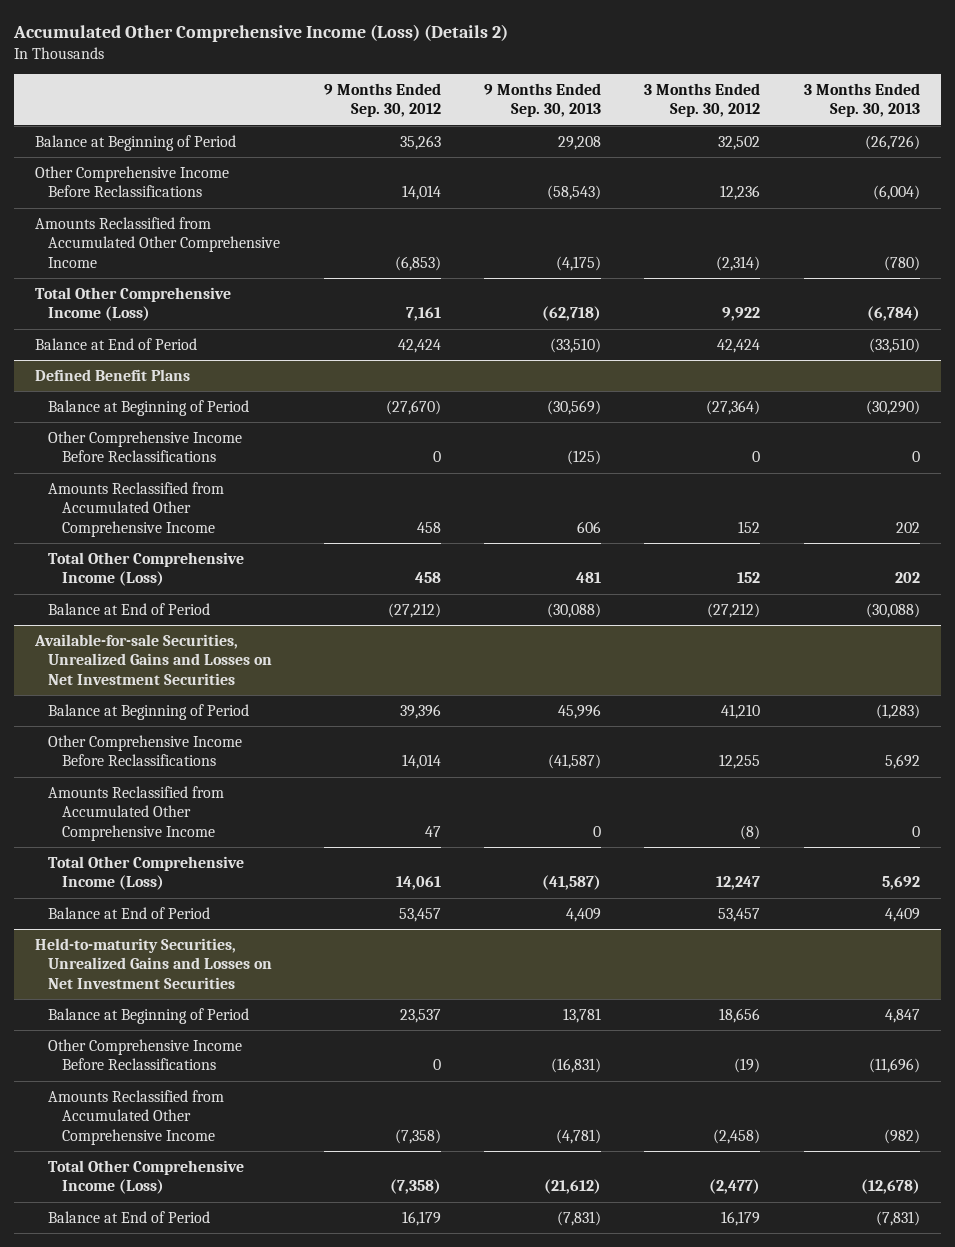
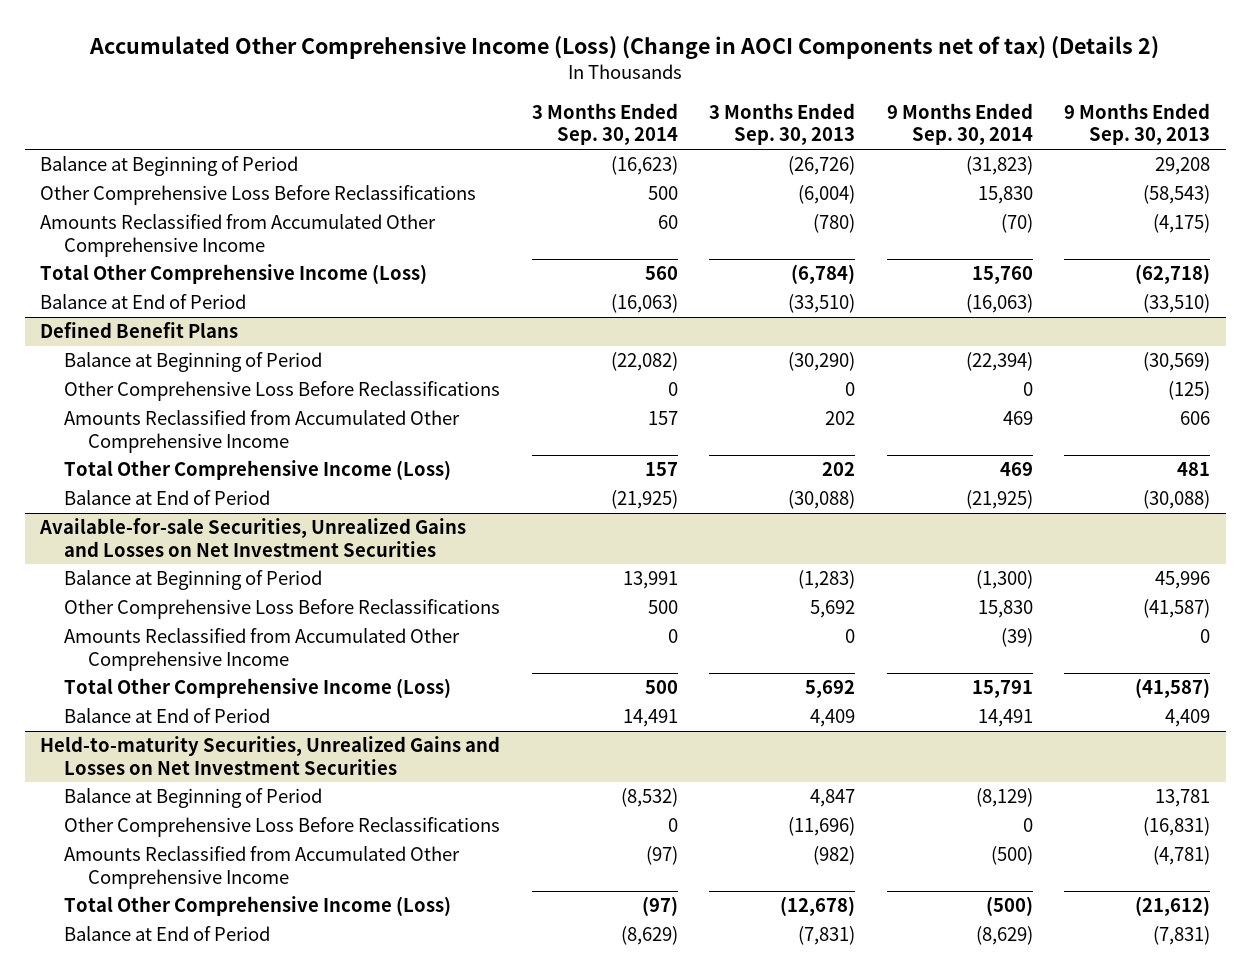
[12,23,508,42] Accumulated Other Comprehensive Income (Loss) (Details 2) -> [89,35,1160,59] Accumulated Other Comprehensive Income (Loss) (Change in AOCI Components net of tax) (Details 2)
[323,82,441,118] 9 Months Ended Sep. 30, 2012 -> none
[644,82,761,118] 3 Months Ended Sep. 30, 2012 -> none
none -> [531,102,678,146] 3 Months Ended Sep. 30, 2014
none -> [886,102,1033,146] 9 Months Ended Sep. 30, 2014
[35,165,230,198] Other Comprehensive Income Before Reclassifications -> [40,185,477,206] Other Comprehensive Loss Before Reclassifications
[48,430,243,463] Other Comprehensive Income Before Reclassifications -> [64,381,501,402] Other Comprehensive Loss Before Reclassifications
[48,734,243,767] Other Comprehensive Income Before Reclassifications -> [64,599,501,620] Other Comprehensive Loss Before Reclassifications
[48,1038,243,1071] Other Comprehensive Income Before Reclassifications -> [64,817,501,838] Other Comprehensive Loss Before Reclassifications

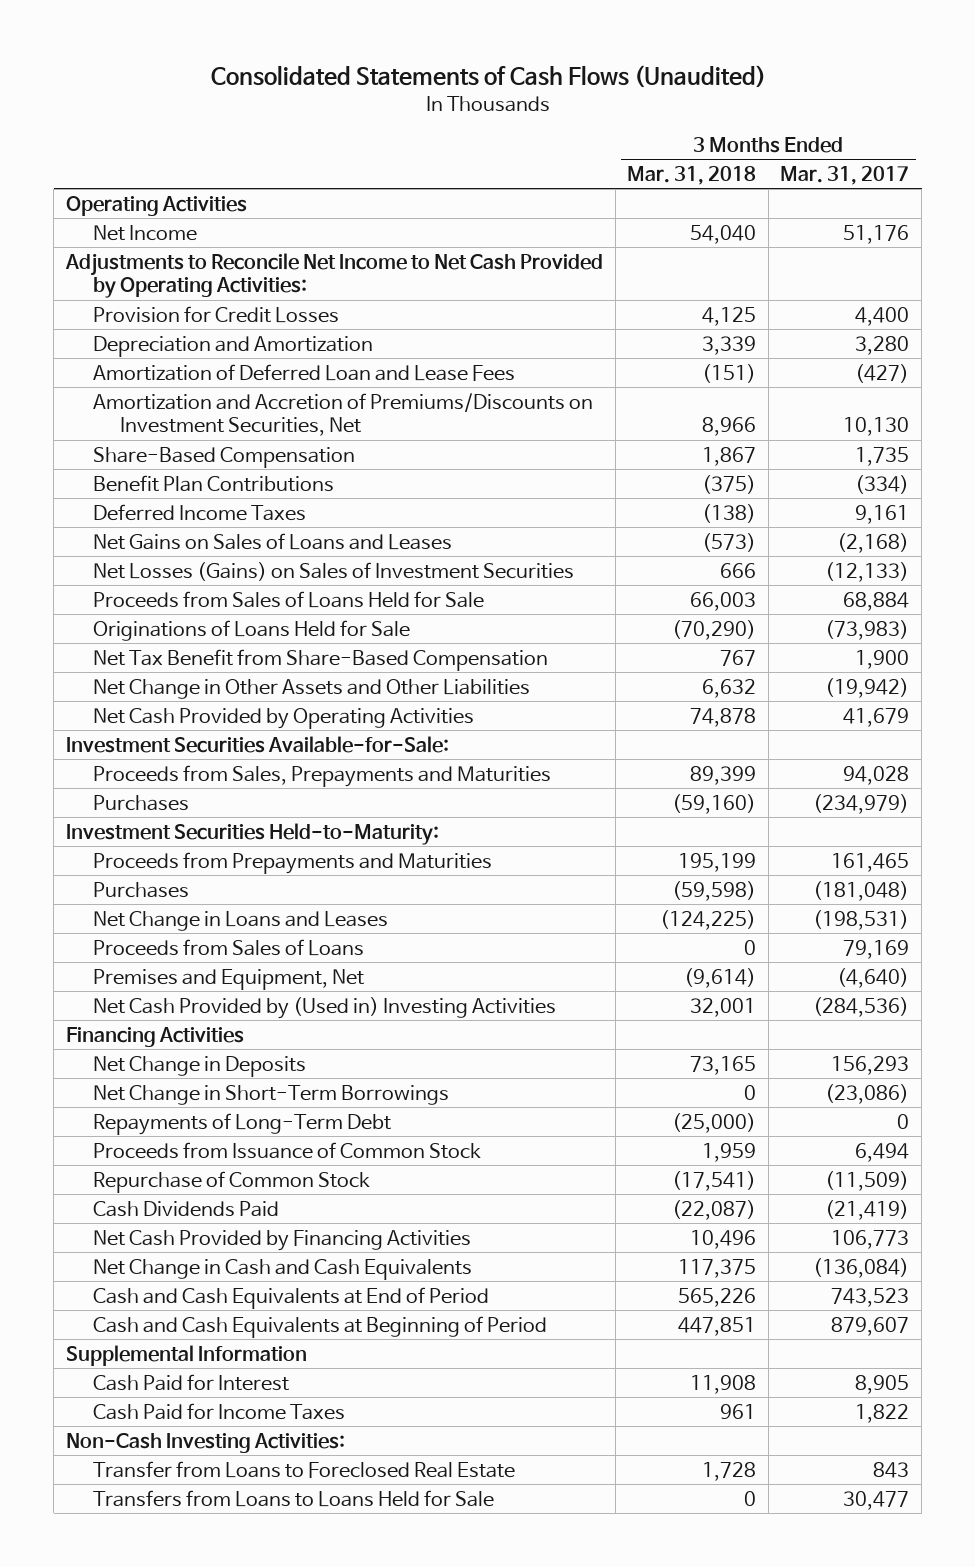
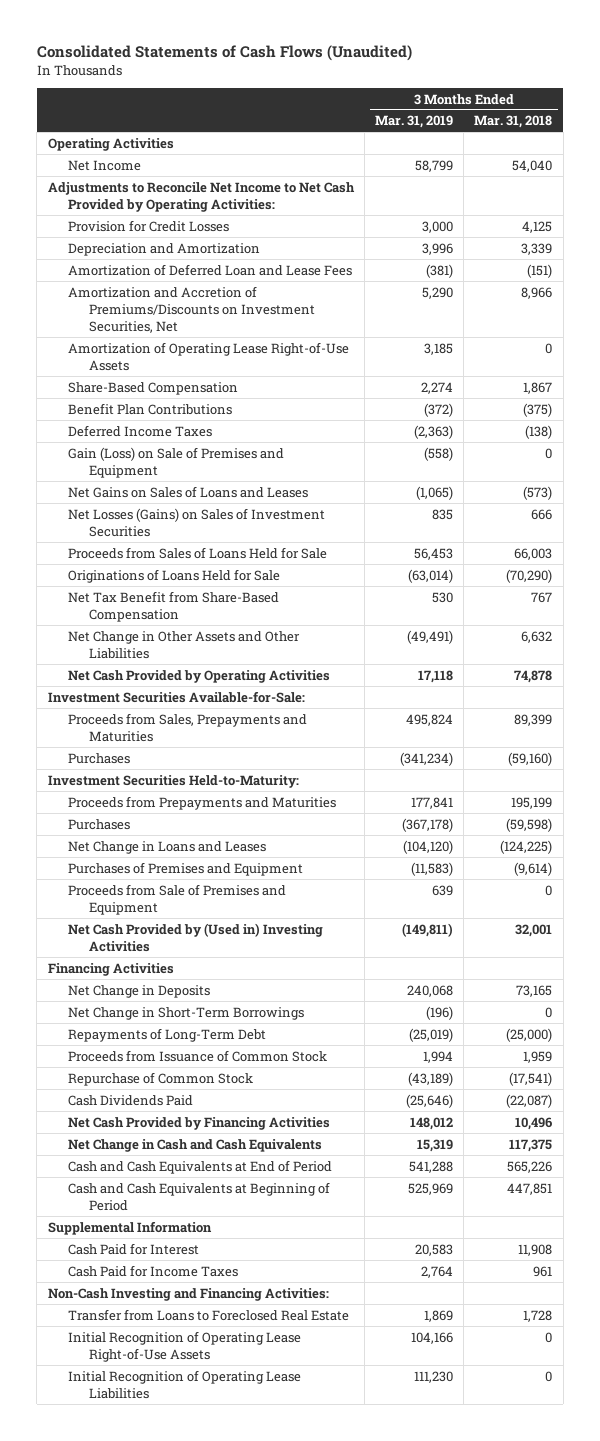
[780,166,910,186] Mar. 31, 2017 -> none
none -> [375,115,454,129] Mar. 31, 2019
none -> [68,341,350,371] Amortization of Operating Lease Right-of-Use Assets
none -> [68,446,285,478] Gain (Loss) on Sale of Premises and Equipment
[93,938,365,956] Proceeds from Sales of Loans -> none
[93,968,365,990] Premises and Equipment, Net -> [68,861,304,876] Purchases of Premises and Equipment
none -> [68,883,287,915] Proceeds from Sale of Premises and Equipment
[65,1432,345,1453] Non-Cash Investing Activities: -> [47,1287,329,1301] Non-Cash Investing and Financing Activities:
[93,1489,495,1507] Transfers from Loans to Loans Held for Sale -> none
none -> [68,1330,302,1362] Initial Recognition of Operating Lease Right-of-Use Assets
none -> [68,1369,302,1399] Initial Recognition of Operating Lease Liabilities

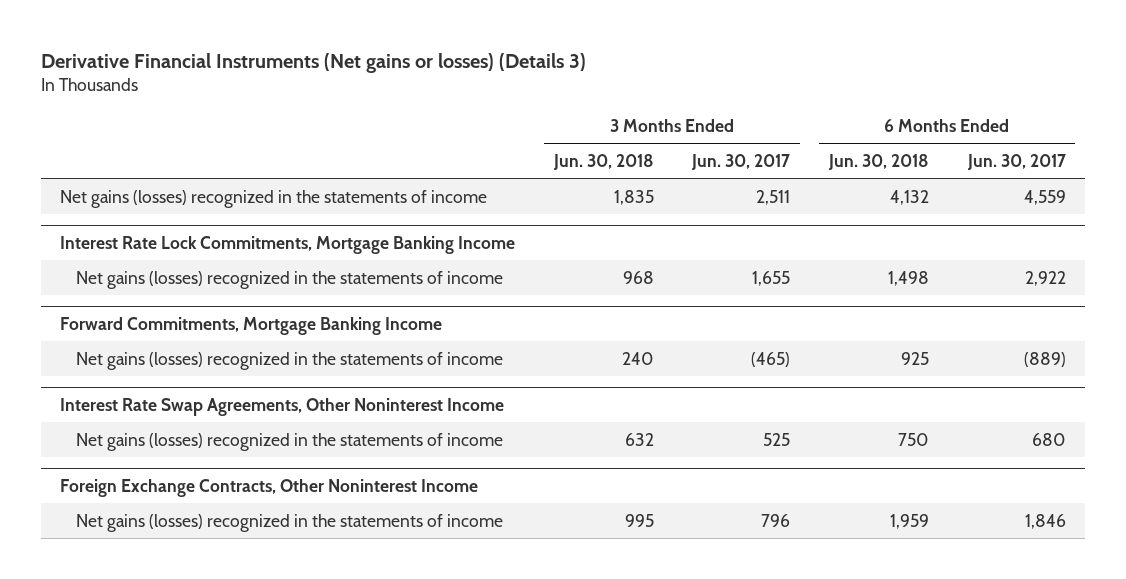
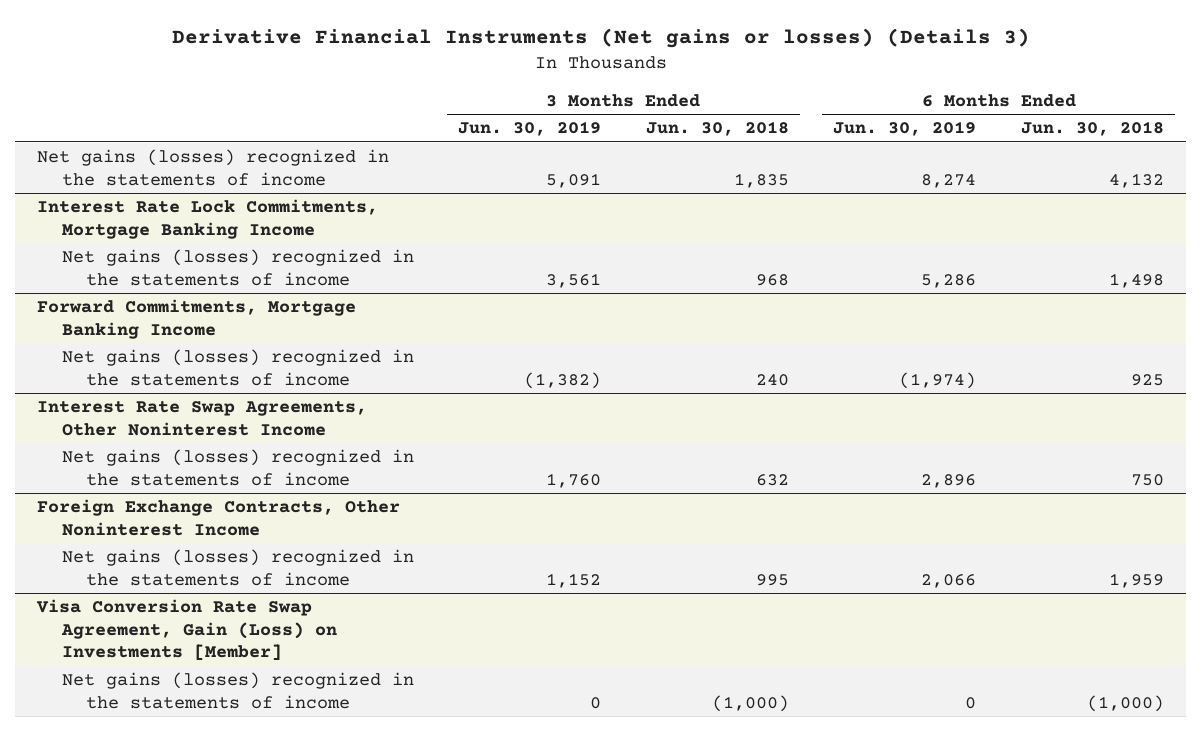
[691,154,791,171] Jun. 30, 2017 -> none
[966,154,1066,171] Jun. 30, 2017 -> none
none -> [458,121,602,137] Jun. 30, 2019
none -> [833,121,977,137] Jun. 30, 2019
none -> [36,599,337,661] Visa Conversion Rate Swap Agreement, Gain (Loss) on Investments [Member]
none -> [61,672,414,709] Net gains (losses) recognized in the statements of income

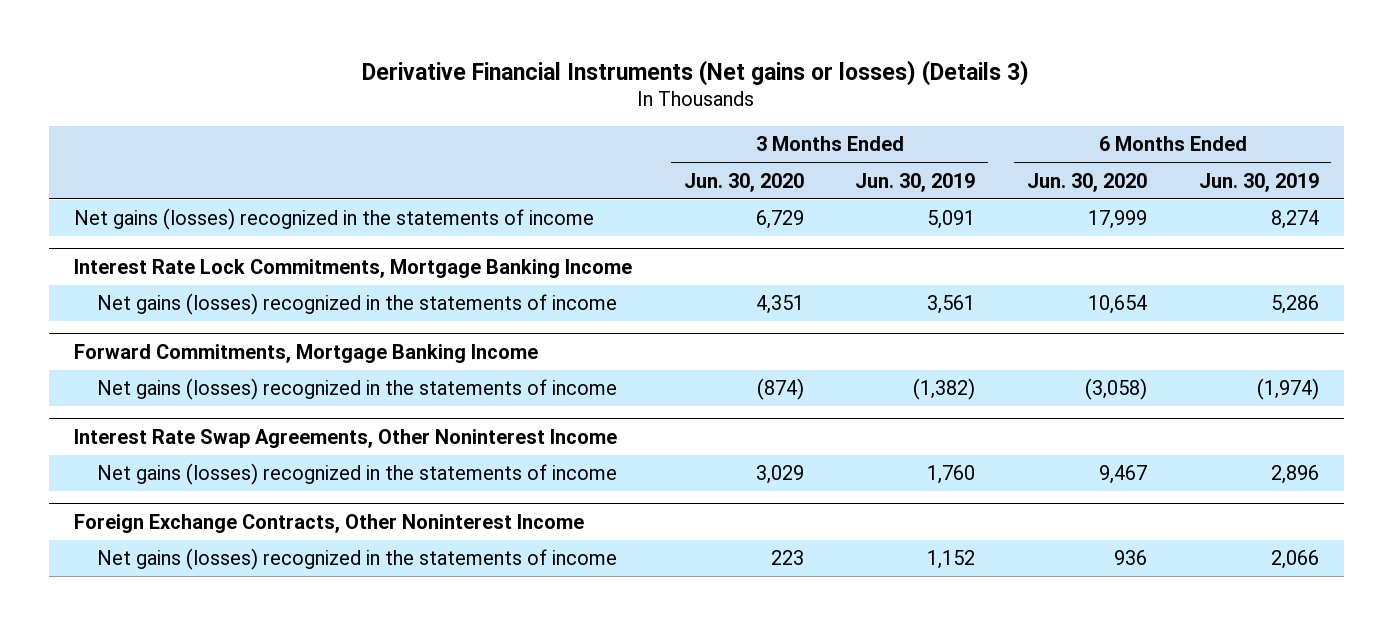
[645,121,789,137] Jun. 30, 2018 -> none
[1020,121,1164,137] Jun. 30, 2018 -> none
none -> [683,172,804,192] Jun. 30, 2020
none -> [1027,172,1148,192] Jun. 30, 2020
[36,599,337,661] Visa Conversion Rate Swap Agreement, Gain (Loss) on Investments [Member] -> none
[61,672,414,709] Net gains (losses) recognized in the statements of income -> none

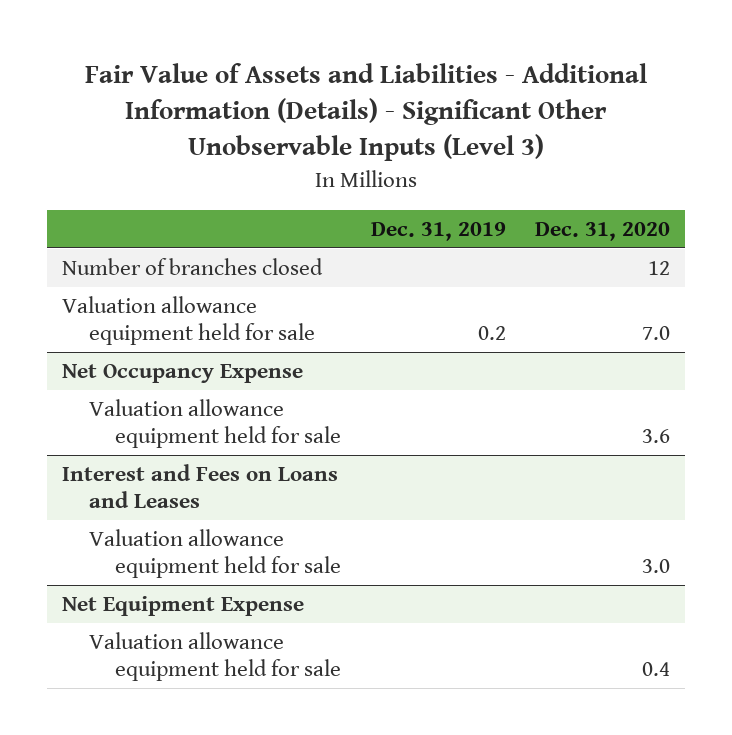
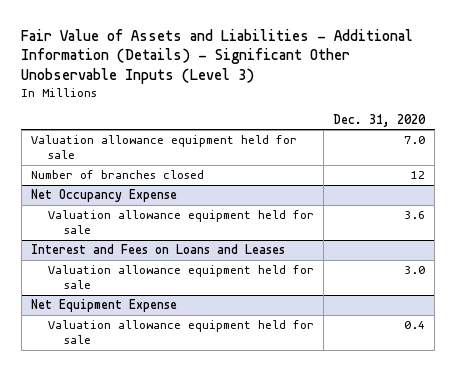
[370,221,506,241] Dec. 31, 2019 -> none
[62,258,324,276] Number of branches closed -> [30,170,204,180] Number of branches closed

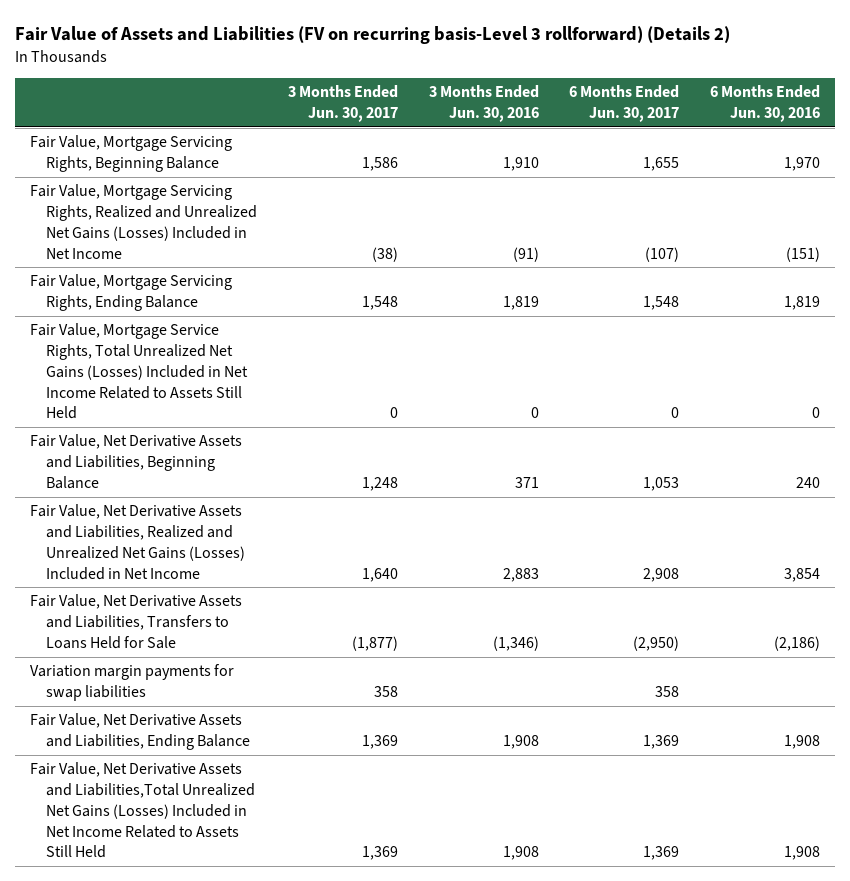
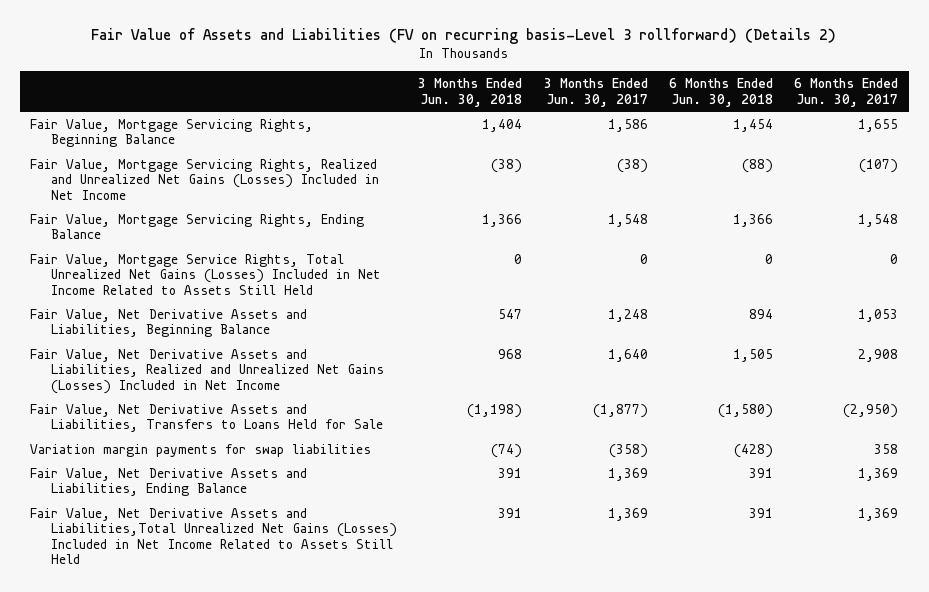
[428,85,539,123] 3 Months Ended Jun. 30, 2016 -> none
[709,85,820,123] 6 Months Ended Jun. 30, 2016 -> none
none -> [418,77,523,107] 3 Months Ended Jun. 30, 2018
none -> [669,77,774,107] 6 Months Ended Jun. 30, 2018
[373,686,398,698] 358 -> [608,443,648,458] (358)

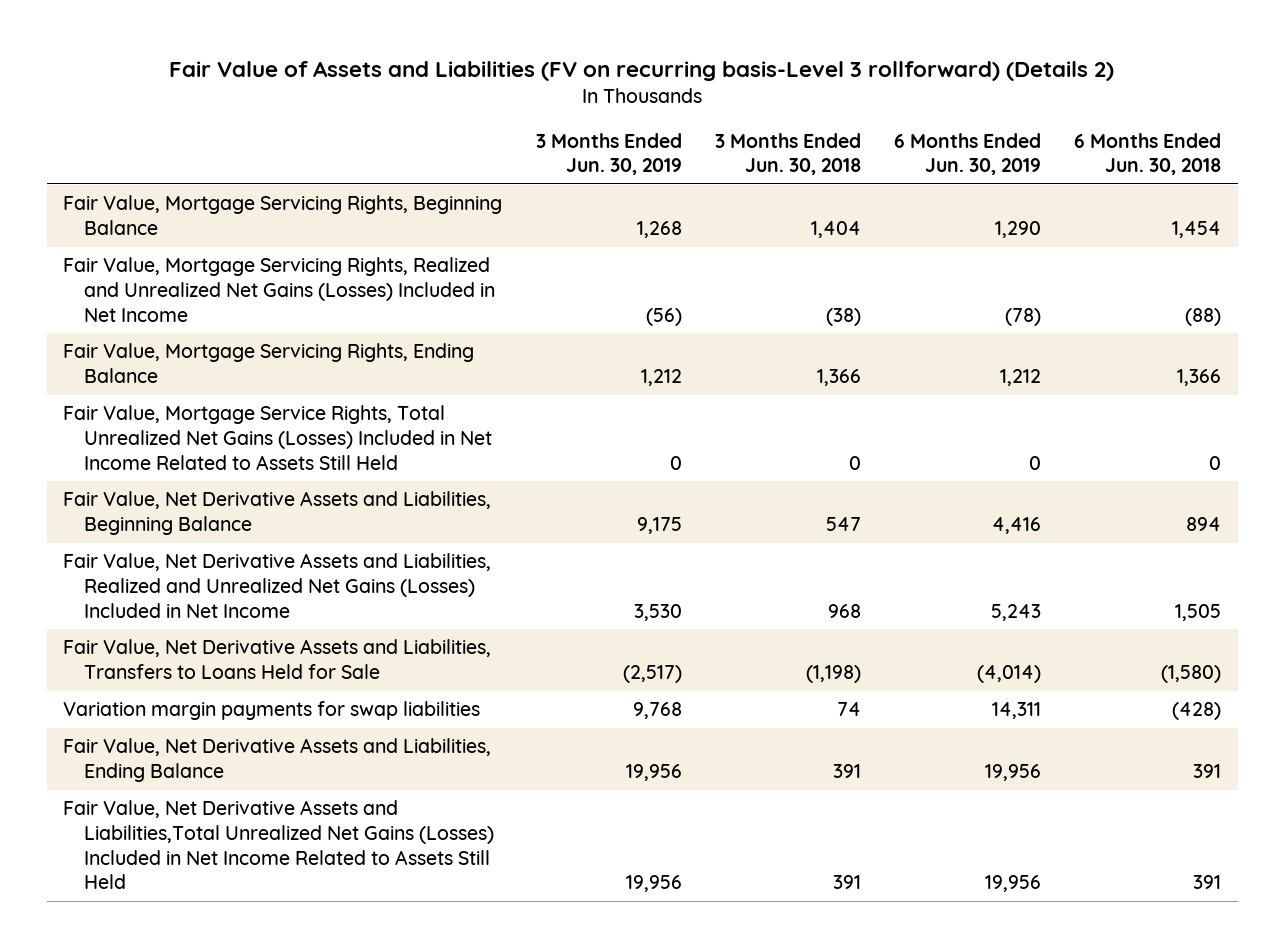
[543,77,648,107] 3 Months Ended Jun. 30, 2017 -> none
[794,77,899,107] 6 Months Ended Jun. 30, 2017 -> none
none -> [535,132,682,176] 3 Months Ended Jun. 30, 2019
none -> [894,132,1042,176] 6 Months Ended Jun. 30, 2019
[491,443,523,458] (74) -> [836,702,861,717] 74

